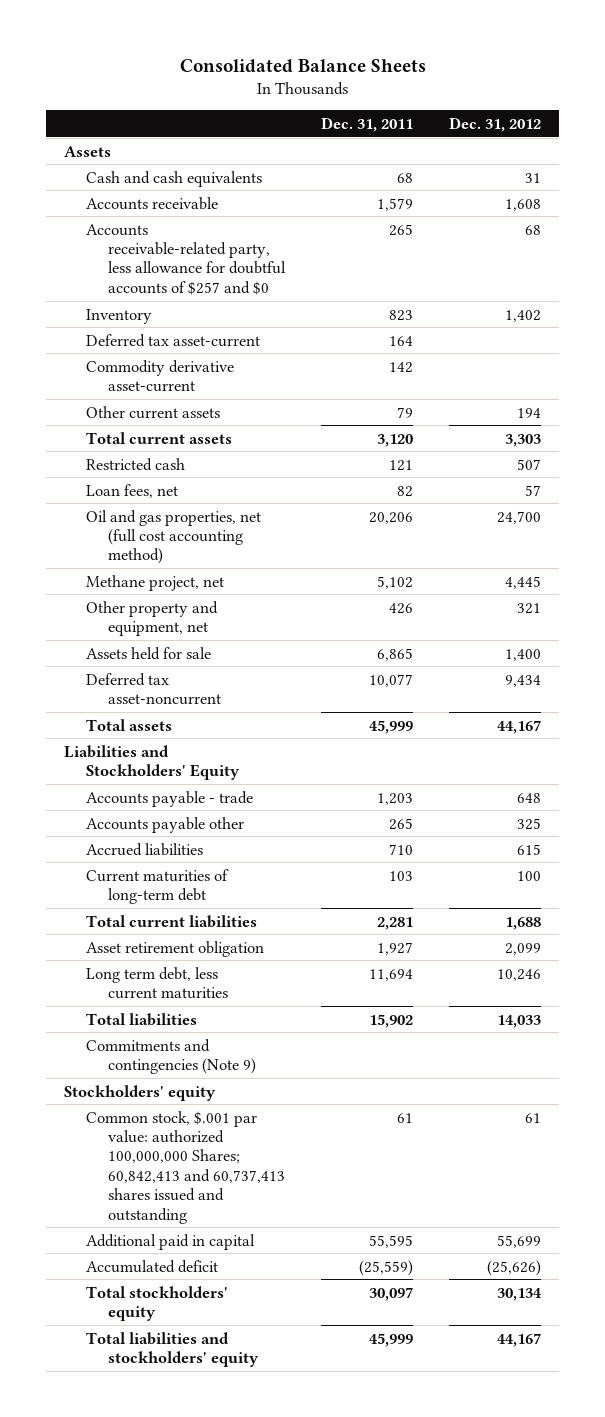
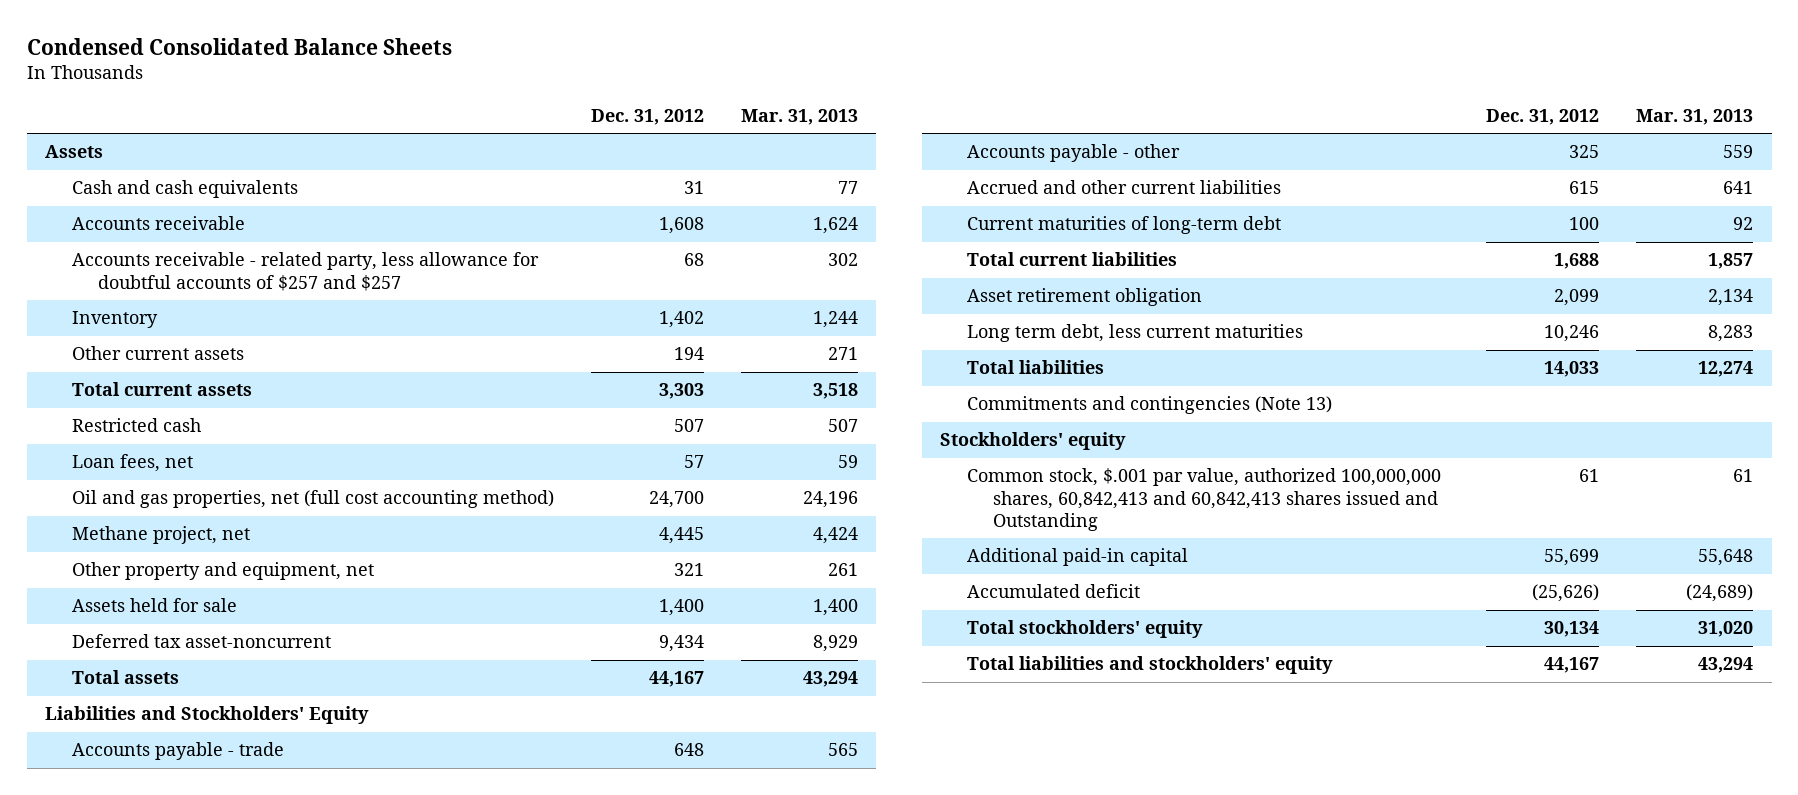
[179,58,426,73] Consolidated Balance Sheets -> [26,37,452,55] Condensed Consolidated Balance Sheets
[320,117,413,133] Dec. 31, 2011 -> none
none -> [740,108,858,125] Mar. 31, 2013
[85,223,286,295] Accounts receivable-related party, less allowance for doubtful accounts of $257 and $0 -> [71,252,539,291] Accounts receivable - related party, less allowance for doubtful accounts of $257 and $257
[85,333,260,347] Deferred tax asset-current -> none
[85,359,234,392] Commodity derivative asset-current -> none
[85,816,244,833] Accounts payable other -> [966,144,1180,163] Accounts payable - other
[85,842,203,856] Accrued liabilities -> [966,180,1281,195] Accrued and other current liabilities
[85,1038,256,1074] Commitments and contingencies (Note 9) -> [966,396,1332,415] Commitments and contingencies (Note 13)
[85,1110,285,1224] Common stock, $.001 par value: authorized 100,000,000 Shares; 60,842,413 and 60,737,413 shares issued and outstanding -> [966,468,1441,532] Common stock, $.001 par value, authorized 100,000,000 shares, 60,842,413 and 60,842,413 shares issued and Outstanding
[85,1233,255,1250] Additional paid in capital -> [966,548,1188,567] Additional paid-in capital

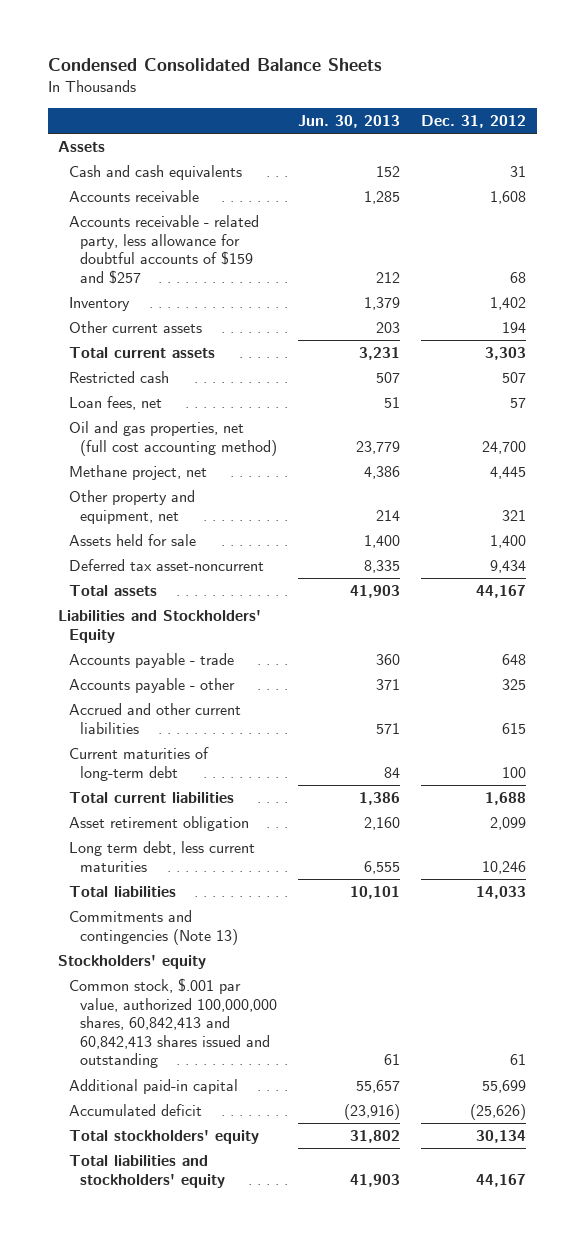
[740,108,858,125] Mar. 31, 2013 -> none
none -> [298,114,401,128] Jun. 30, 2013
[71,252,539,291] Accounts receivable - related party, less allowance for doubtful accounts of $257 and $257 -> [69,215,260,284] Accounts receivable - related party, less allowance for doubtful accounts of $159 and $257
[966,468,1441,532] Common stock, $.001 par value, authorized 100,000,000 shares, 60,842,413 and 60,842,413 shares issued and Outstanding -> [69,978,277,1069] Common stock, $.001 par value, authorized 100,000,000 shares, 60,842,413 and 60,842,413 shares issued and outstanding

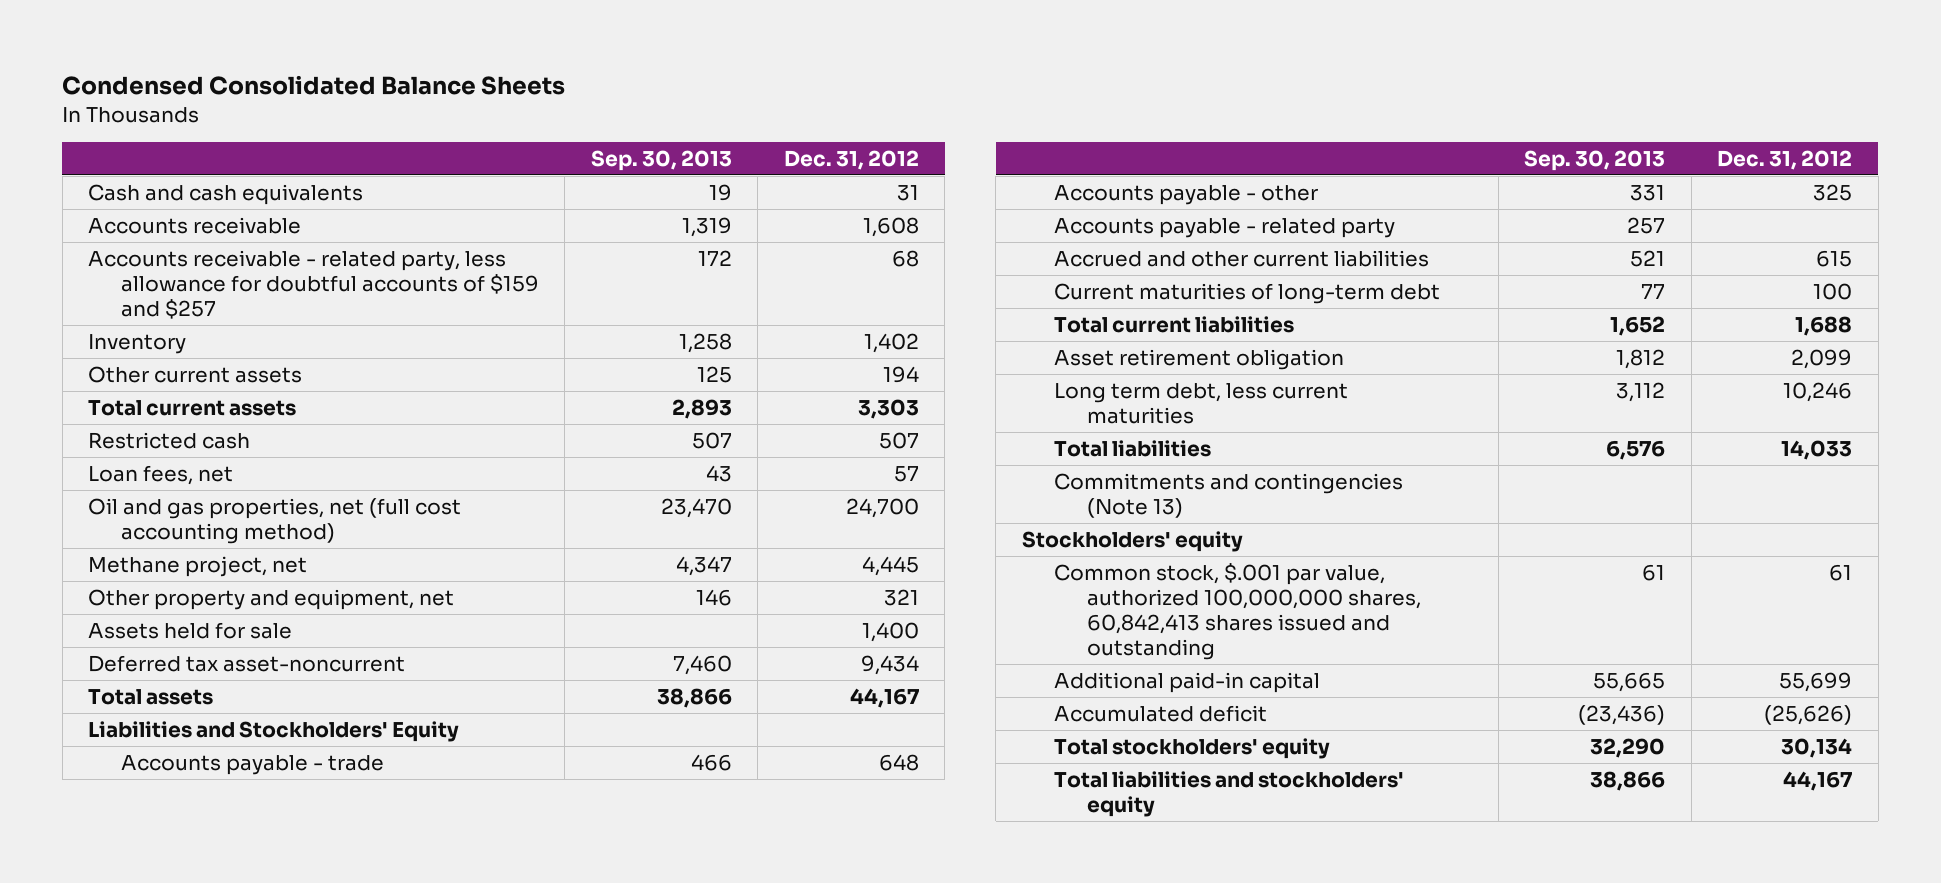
[298,114,401,128] Jun. 30, 2013 -> none
none -> [590,149,732,171] Sep. 30, 2013
[58,141,106,153] Assets -> none
none -> [1054,217,1396,238] Accounts payable - related party
[69,978,277,1069] Common stock, $.001 par value, authorized 100,000,000 shares, 60,842,413 and 60,842,413 shares issued and outstanding -> [1054,562,1421,660] Common stock, $.001 par value, authorized 100,000,000 shares, 60,842,413 shares issued and outstanding

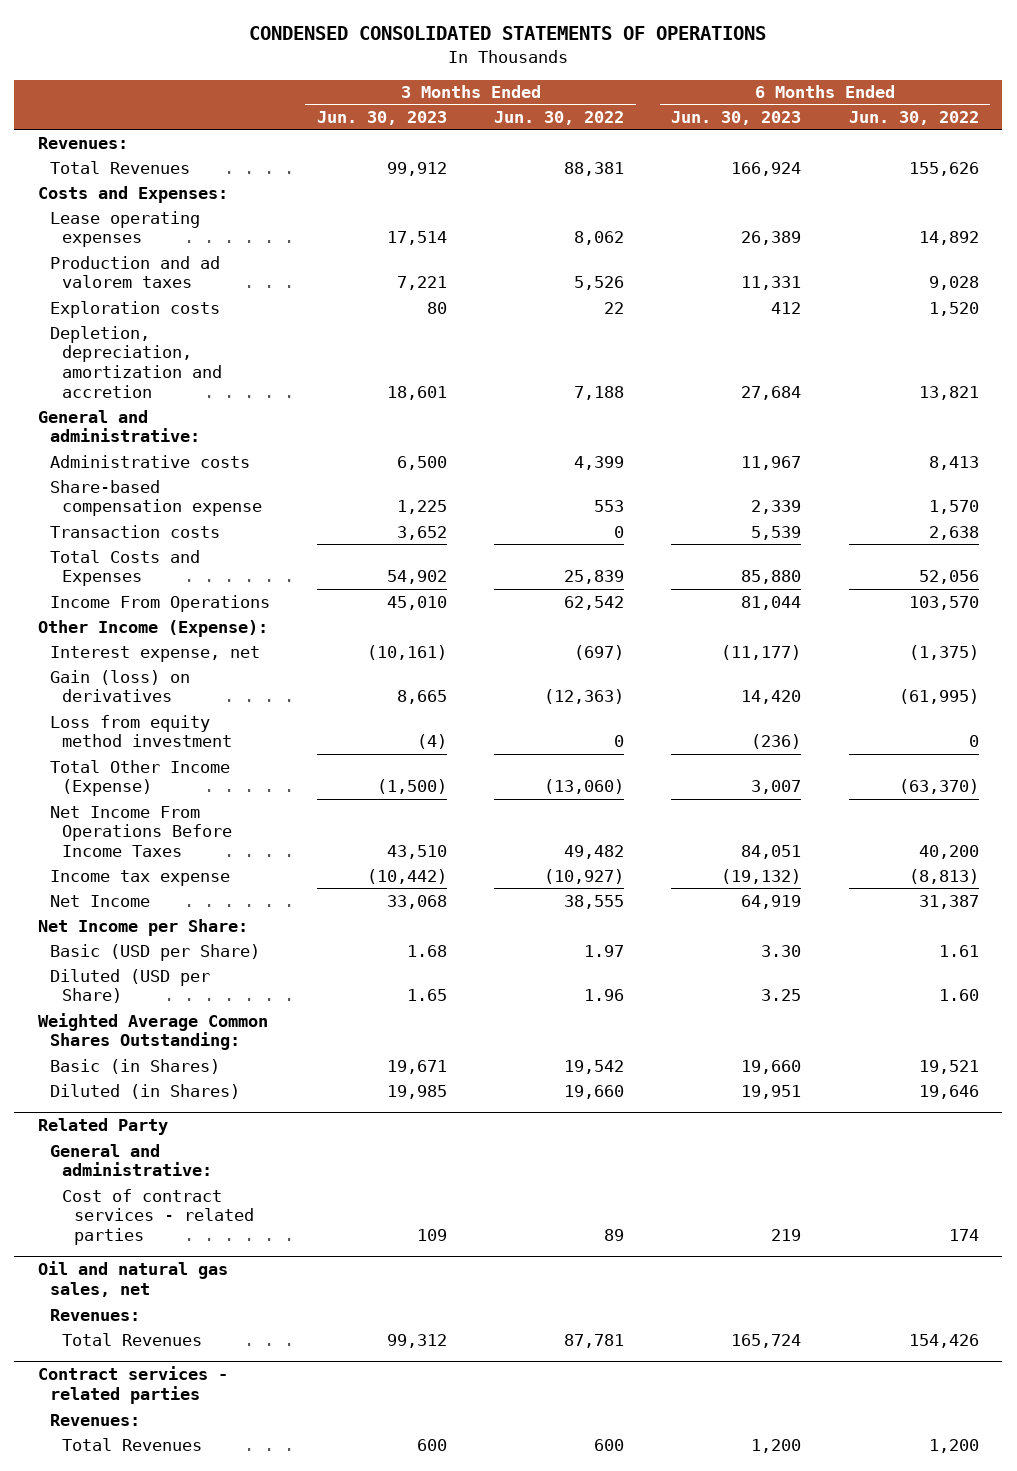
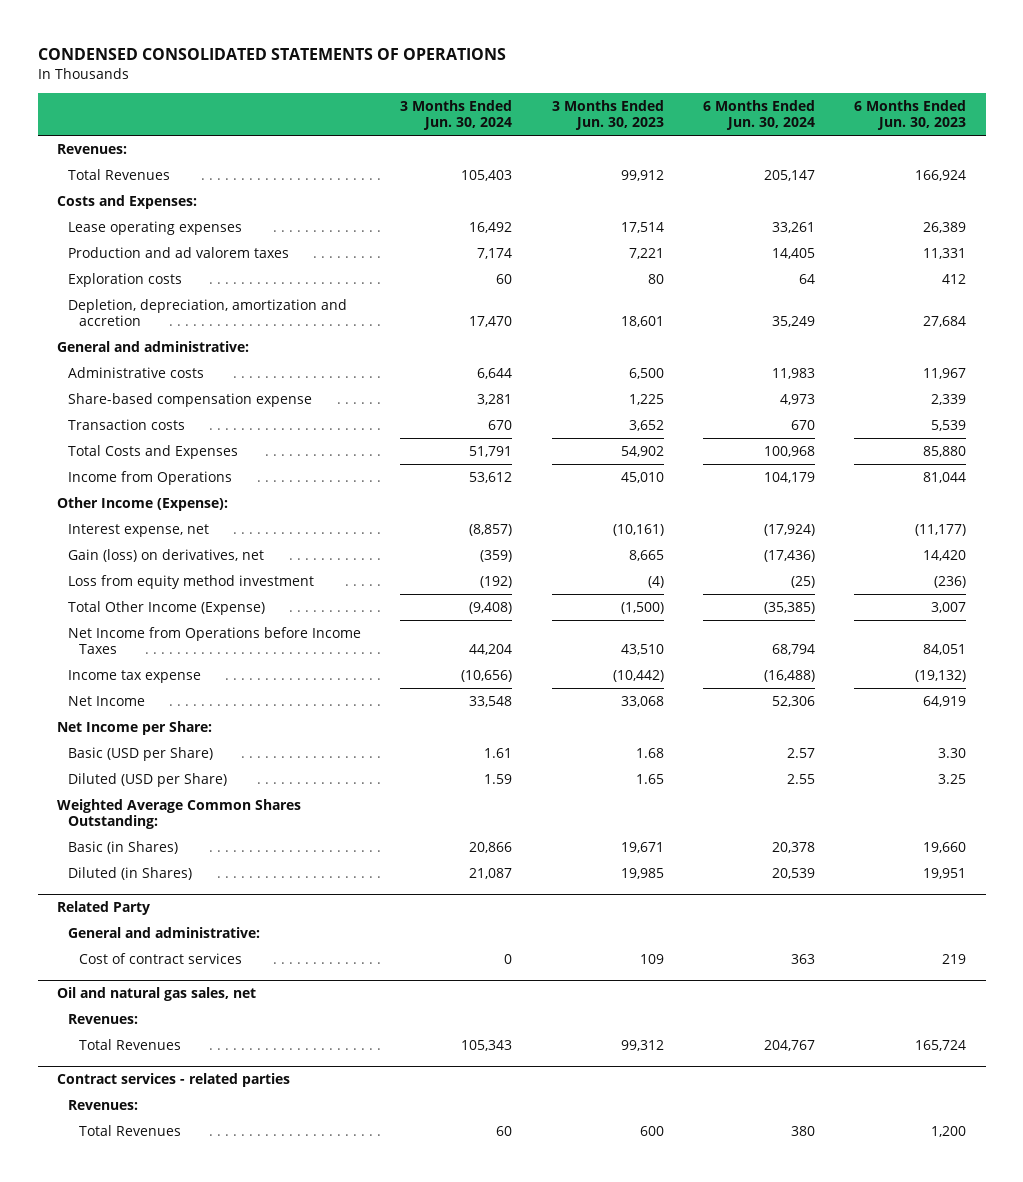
[494,110,625,125] Jun. 30, 2022 -> none
[848,110,979,125] Jun. 30, 2022 -> none
none -> [400,99,513,131] 3 Months Ended Jun. 30, 2024
none -> [702,99,815,131] 6 Months Ended Jun. 30, 2024
[49,594,270,612] Income From Operations -> [67,471,232,486] Income from Operations
[49,669,190,703] Gain (loss) on derivatives -> [67,549,264,563] Gain (loss) on derivatives, net
[49,805,232,858] Net Income From Operations Before Income Taxes -> [67,627,361,655] Net Income from Operations before Income Taxes
[61,1188,254,1246] Cost of contract services - related parties -> [78,953,242,965] Cost of contract services

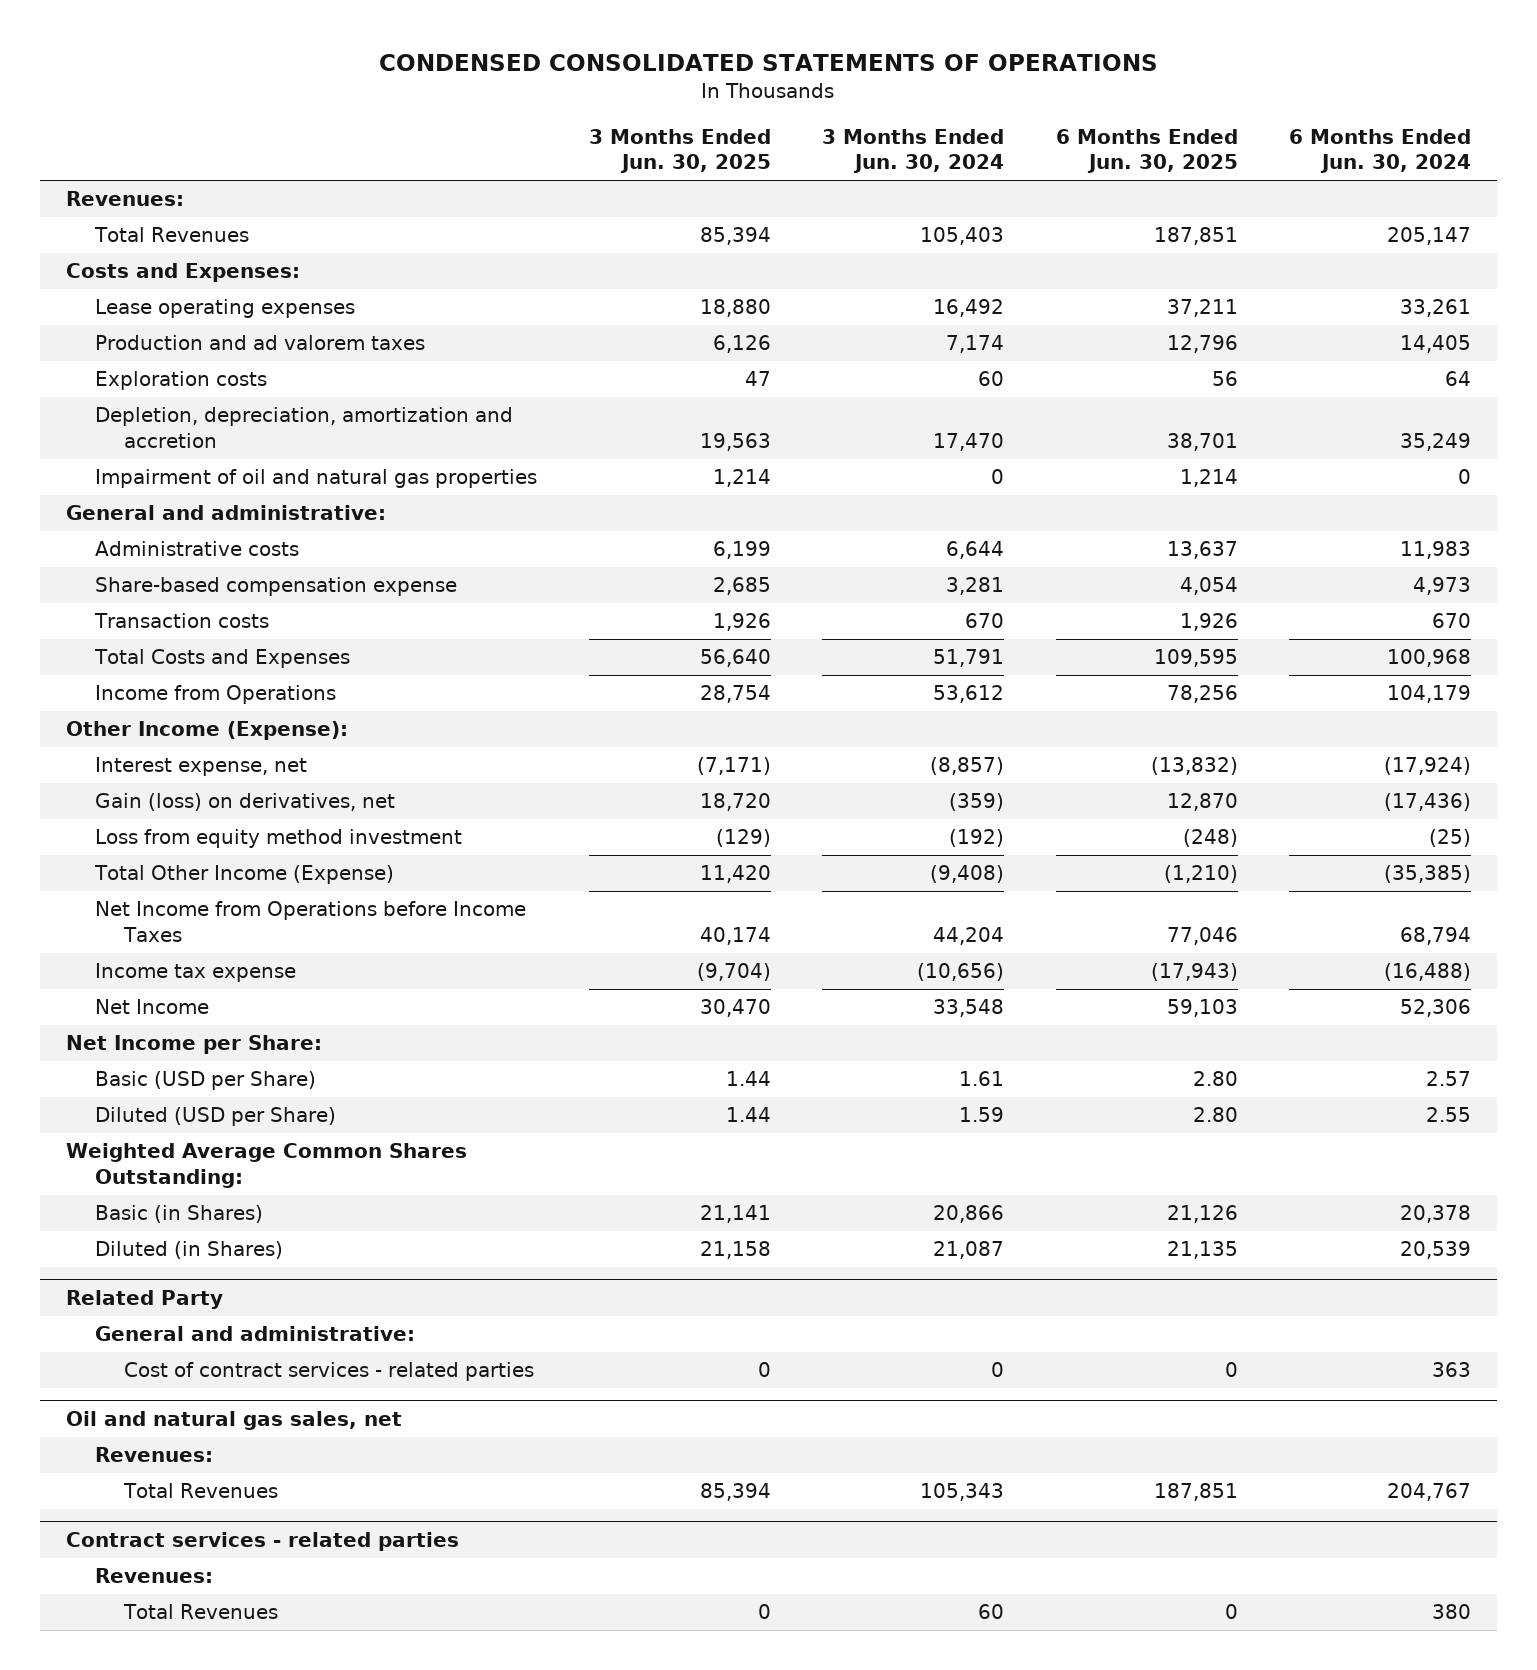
[551,99,664,131] 3 Months Ended Jun. 30, 2023 -> none
[854,99,967,131] 6 Months Ended Jun. 30, 2023 -> none
none -> [588,128,771,174] 3 Months Ended Jun. 30, 2025
none -> [1055,128,1238,174] 6 Months Ended Jun. 30, 2025
none -> [95,469,538,489] Impairment of oil and natural gas properties
[78,953,242,965] Cost of contract services -> [124,1362,535,1382] Cost of contract services - related parties

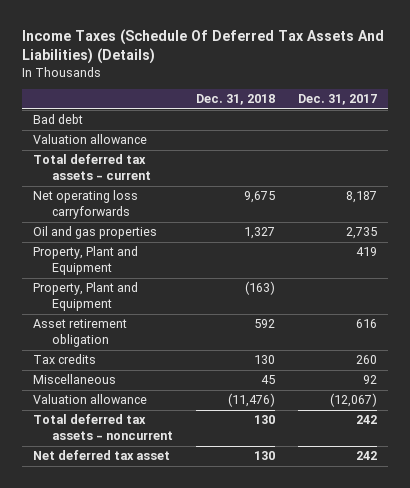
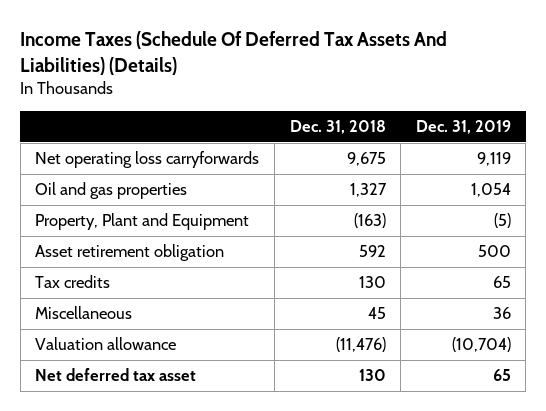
[297,94,377,106] Dec. 31, 2017 -> none
none -> [415,120,511,135] Dec. 31, 2019
[33,114,84,125] Bad debt -> none
[33,134,148,145] Valuation allowance -> none
[33,154,152,181] Total deferred tax assets - current -> none
[33,246,139,276] Property, Plant and Equipment -> none
[33,414,174,441] Total deferred tax assets - noncurrent -> none

